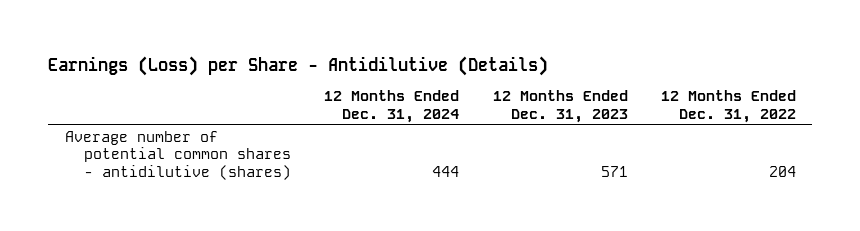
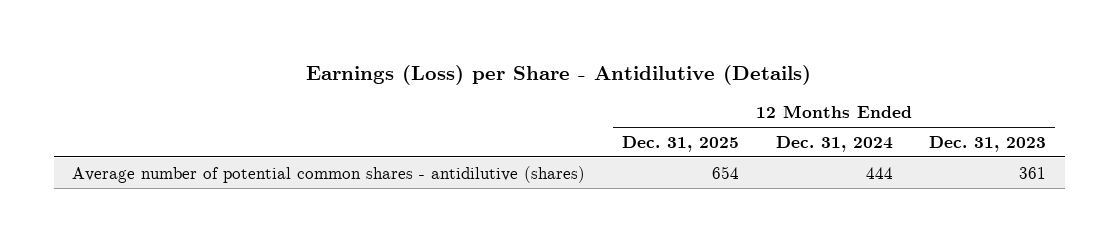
[660,90,796,124] 12 Months Ended Dec. 31, 2022 -> none
none -> [621,135,739,152] Dec. 31, 2025
[600,166,628,178] 571 -> [1019,166,1047,179] 361

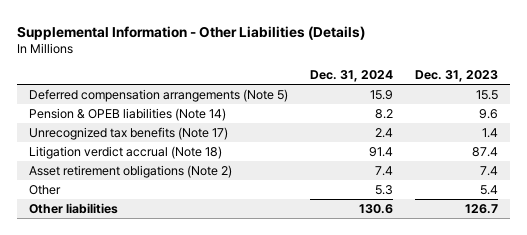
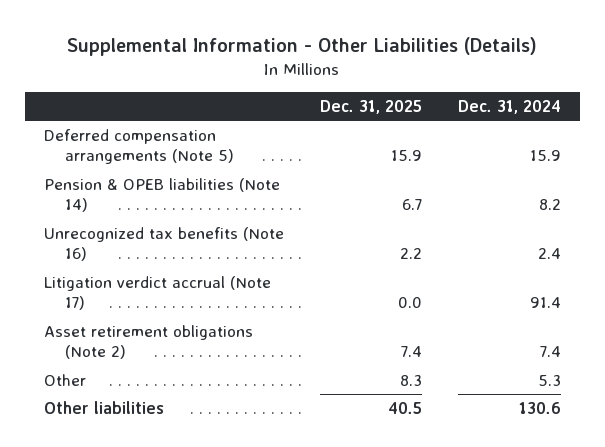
[415,70,499,83] Dec. 31, 2023 -> none
none -> [319,99,422,114] Dec. 31, 2025
[28,126,228,140] Unrecognized tax benefits (Note 17) -> [43,226,284,262] Unrecognized tax benefits (Note 16)
[28,145,222,159] Litigation verdict accrual (Note 18) -> [43,275,271,311] Litigation verdict accrual (Note 17)

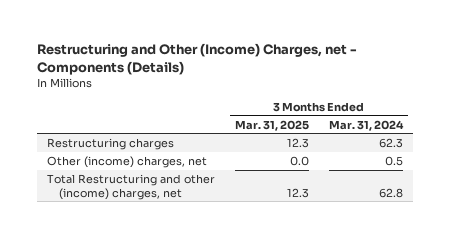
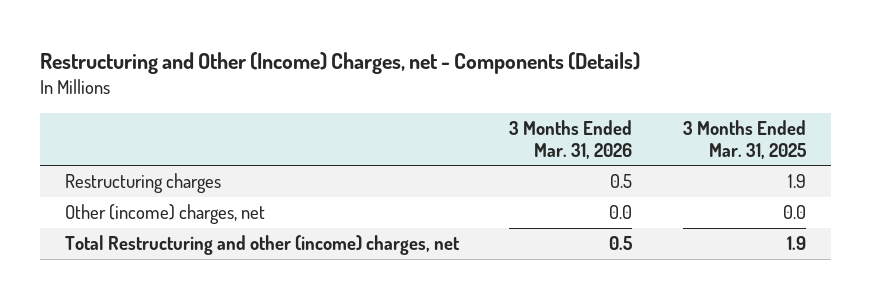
[328,119,404,131] Mar. 31, 2024 -> none
none -> [509,119,633,159] 3 Months Ended Mar. 31, 2026
[286,137,309,148] 12.3 -> [787,174,806,189] 1.9
[286,187,309,198] 12.3 -> [786,236,806,251] 1.9

